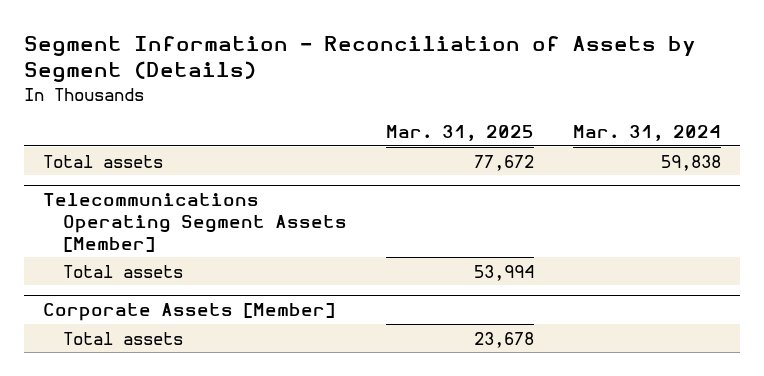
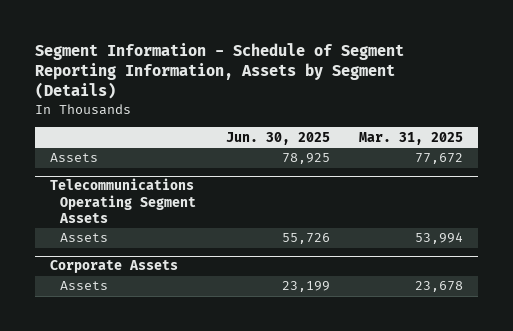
[23,35,696,83] Segment Information - Reconciliation of Assets by Segment (Details) -> [35,42,405,100] Segment Information - Schedule of Segment Reporting Information, Assets by Segment (Details)
[572,125,721,142] Mar. 31, 2024 -> none
none -> [225,131,330,145] Jun. 30, 2025
[43,154,164,168] Total assets -> [49,153,98,163] Assets
[43,193,347,252] Telecommunications Operating Segment Assets [Member] -> [49,178,196,223] Telecommunications Operating Segment Assets
[62,264,183,278] Total assets -> [59,233,108,243] Assets
[43,303,336,322] Corporate Assets [Member] -> [49,260,178,274] Corporate Assets
[62,331,183,345] Total assets -> [59,281,108,291] Assets

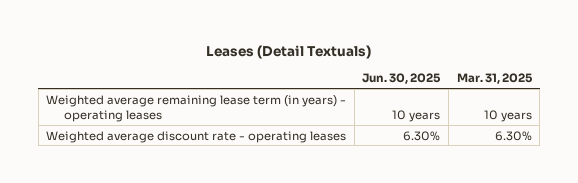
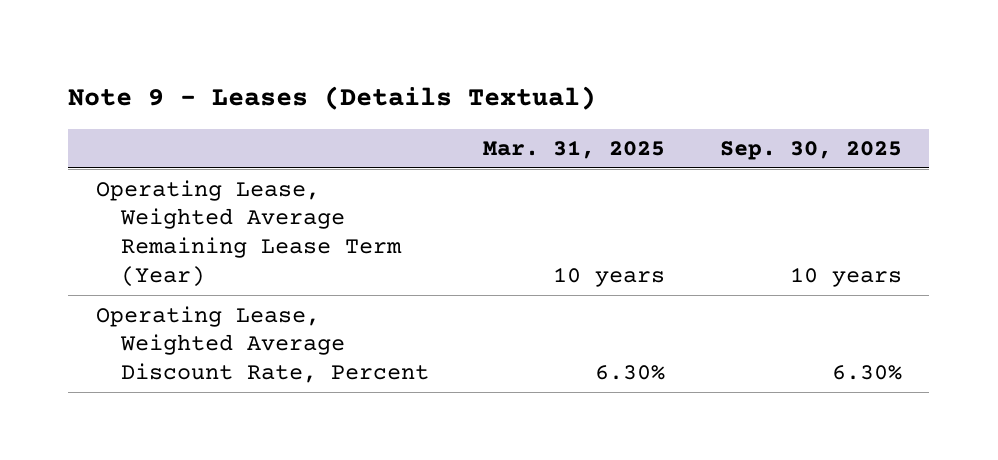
[205,45,371,60] Leases (Detail Textuals) -> [68,85,597,110] Note 9 - Leases (Details Textual)
[362,73,442,85] Jun. 30, 2025 -> none
none -> [719,141,902,161] Sep. 30, 2025
[46,94,347,122] Weighted average remaining lease term (in years) - operating leases -> [95,179,402,287] Operating Lease, Weighted Average Remaining Lease Term (Year)
[46,130,347,143] Weighted average discount rate - operating leases -> [95,305,429,384] Operating Lease, Weighted Average Discount Rate, Percent

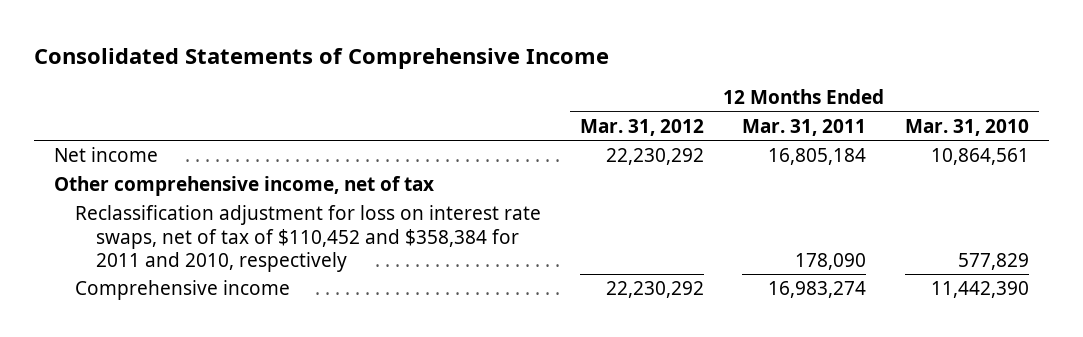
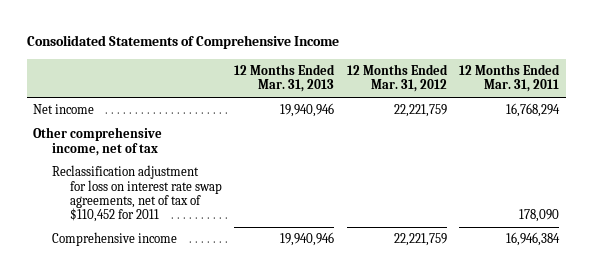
[905,118,1030,136] Mar. 31, 2010 -> none
none -> [234,63,336,93] 12 Months Ended Mar. 31, 2013
[605,148,704,166] 22,230,292 -> [393,104,447,118] 22,221,759
[768,148,867,166] 16,805,184 -> [506,103,561,118] 16,768,294
[74,205,541,272] Reclassification adjustment for loss on interest rate swaps, net of tax of $110,452 and $358,384 for 2011 and 2010, respectively -> [51,165,222,223] Reclassification adjustment for loss on interest rate swap agreements, net of tax of $110,452 for 2011
[605,281,704,299] 22,230,292 -> [393,233,447,247] 22,221,759
[768,281,867,299] 16,983,274 -> [506,232,561,247] 16,946,384

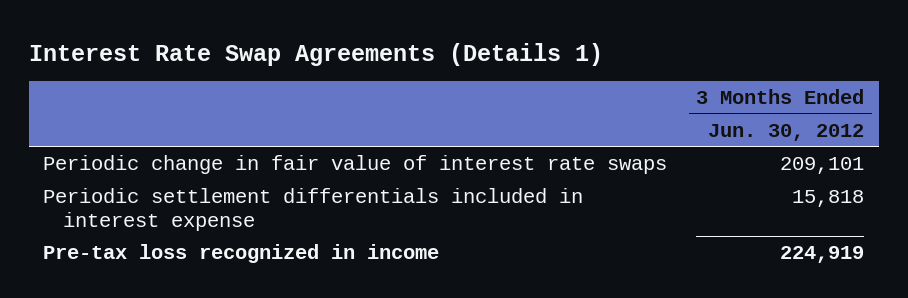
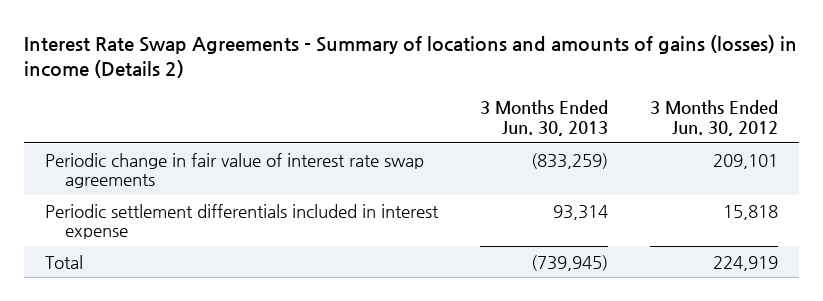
[28,42,603,66] Interest Rate Swap Agreements (Details 1) -> [23,34,797,79] Interest Rate Swap Agreements - Summary of locations and amounts of gains (losses) in income (Details 2)
none -> [480,100,609,136] 3 Months Ended Jun. 30, 2013
[43,155,668,175] Periodic change in fair value of interest rate swaps -> [44,152,424,188] Periodic change in fair value of interest rate swap agreements
[43,244,440,264] Pre-tax loss recognized in income -> [44,254,83,269] Total

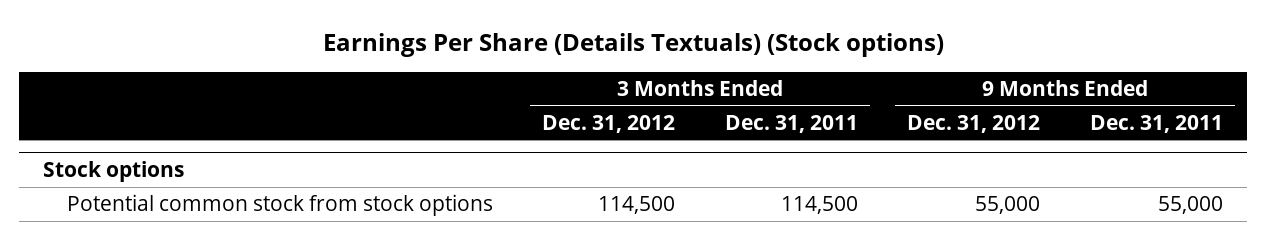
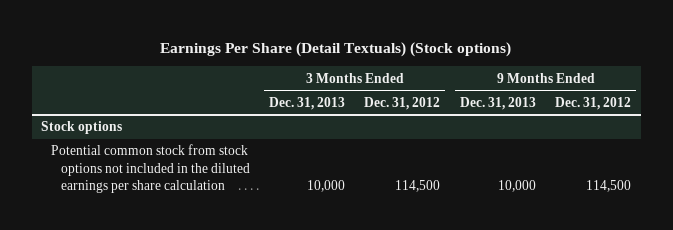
[322,32,944,57] Earnings Per Share (Details Textuals) (Stock options) -> [160,41,512,57] Earnings Per Share (Detail Textuals) (Stock options)
[724,114,858,133] Dec. 31, 2011 -> none
[1089,114,1223,133] Dec. 31, 2011 -> none
none -> [269,96,346,110] Dec. 31, 2013
none -> [459,96,536,110] Dec. 31, 2013
[66,194,493,217] Potential common stock from stock options -> [51,144,250,194] Potential common stock from stock options not included in the diluted earnings per share calculation
[975,196,1041,215] 55,000 -> [586,180,632,193] 114,500

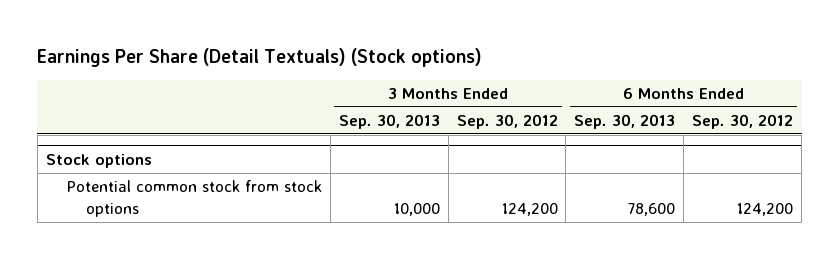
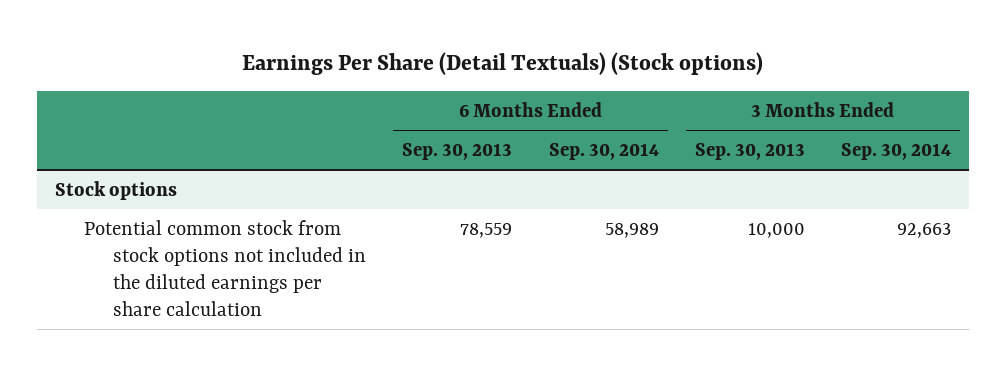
[456,114,558,130] Sep. 30, 2012 -> none
[692,114,794,130] Sep. 30, 2012 -> none
none -> [548,143,659,161] Sep. 30, 2014
none -> [841,143,952,161] Sep. 30, 2014
[65,180,322,217] Potential common stock from stock options -> [83,219,367,316] Potential common stock from stock options not included in the diluted earnings per share calculation
[628,202,676,216] 78,600 -> [460,222,513,238] 78,559

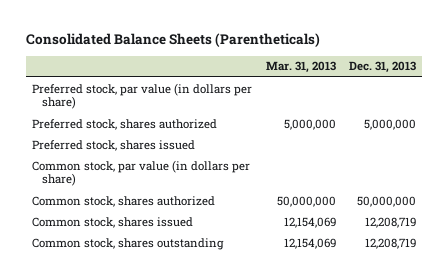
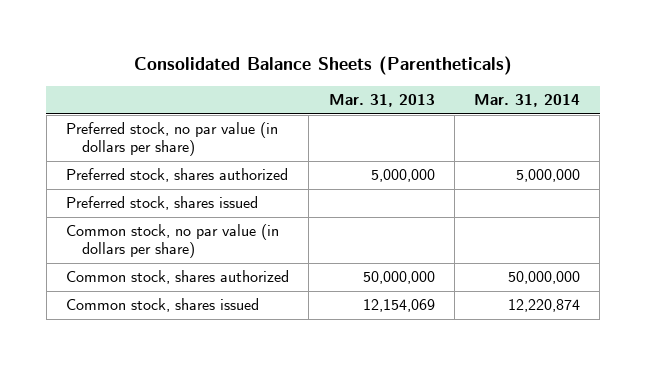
[348,61,416,74] Dec. 31, 2013 -> none
none -> [474,94,581,108] Mar. 31, 2014
[32,82,253,110] Preferred stock, par value (in dollars per share) -> [66,122,279,157] Preferred stock, no par value (in dollars per share)
[32,159,251,187] Common stock, par value (in dollars per share) -> [66,224,280,259] Common stock, no par value (in dollars per share)
[32,237,225,250] Common stock, shares outstanding -> none

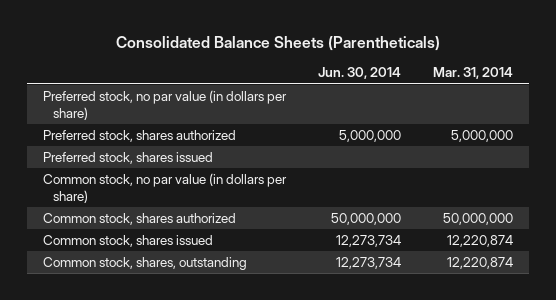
[328,94,435,108] Mar. 31, 2013 -> none
none -> [318,67,402,80] Jun. 30, 2014
none -> [42,257,247,271] Common stock, shares, outstanding

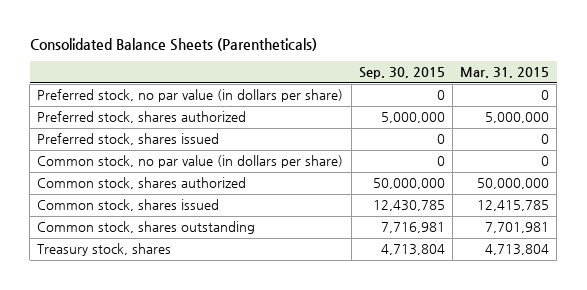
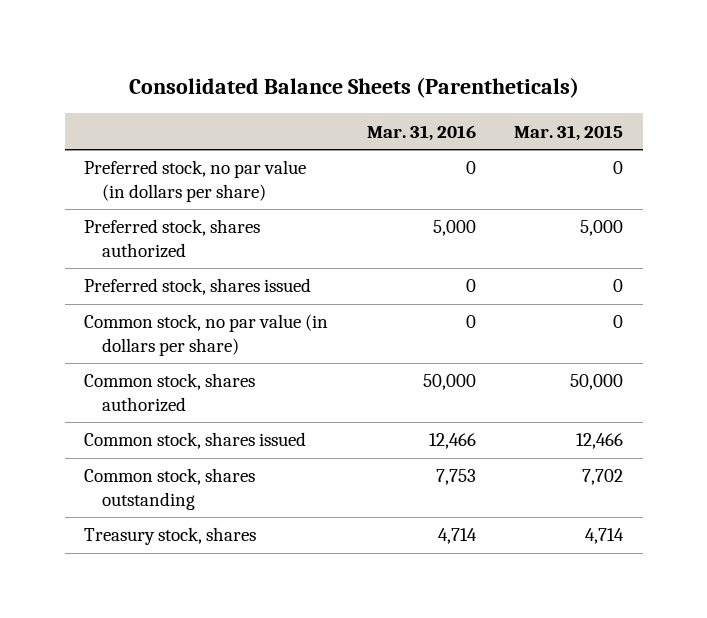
[358,67,445,80] Sep. 30, 2015 -> none
none -> [366,124,476,141] Mar. 31, 2016
[485,112,550,124] 5,000,000 -> [580,220,624,237] 5,000
[477,178,550,190] 50,000,000 -> [570,374,624,391] 50,000
[477,200,550,212] 12,415,785 -> [576,433,624,450] 12,466
[485,222,550,234] 7,701,981 -> [582,469,624,486] 7,702
[485,244,550,256] 4,713,804 -> [585,528,625,545] 4,714

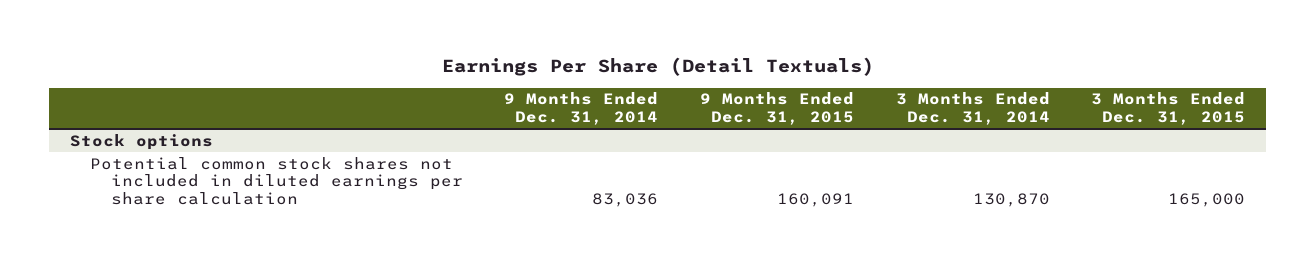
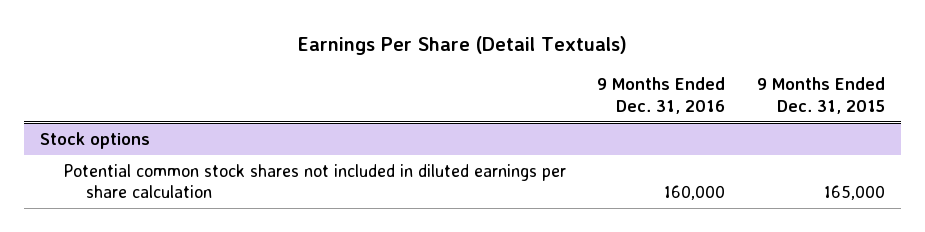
[504,92,659,126] 9 Months Ended Dec. 31, 2014 -> none
[895,92,1050,126] 3 Months Ended Dec. 31, 2014 -> none
[1091,92,1246,126] 3 Months Ended Dec. 31, 2015 -> none
none -> [597,77,726,114] 9 Months Ended Dec. 31, 2016
[776,193,854,208] 160,091 -> [824,185,886,201] 165,000

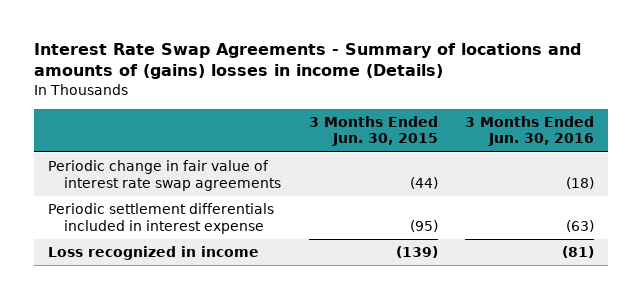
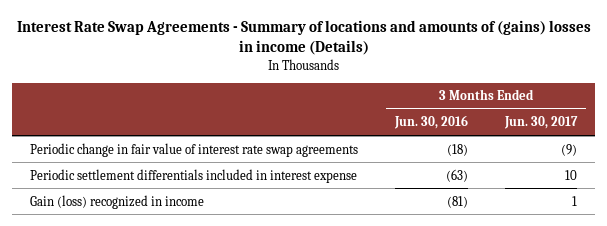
[308,115,438,147] 3 Months Ended Jun. 30, 2015 -> none
none -> [504,116,579,130] Jun. 30, 2017
[47,246,259,261] Loss recognized in income -> [30,194,205,209] Gain (loss) recognized in income

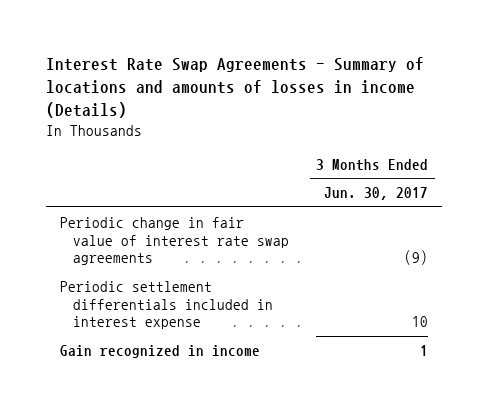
[16,19,591,56] Interest Rate Swap Agreements - Summary of locations and amounts of (gains) losses in income (Details) -> [46,56,425,118] Interest Rate Swap Agreements - Summary of locations and amounts of losses in income (Details)
[394,115,469,130] Jun. 30, 2016 -> none
[30,194,205,209] Gain (loss) recognized in income -> [59,344,260,358] Gain recognized in income

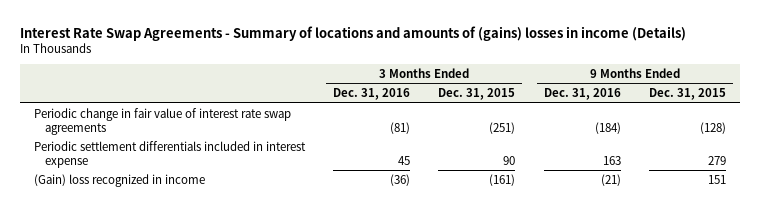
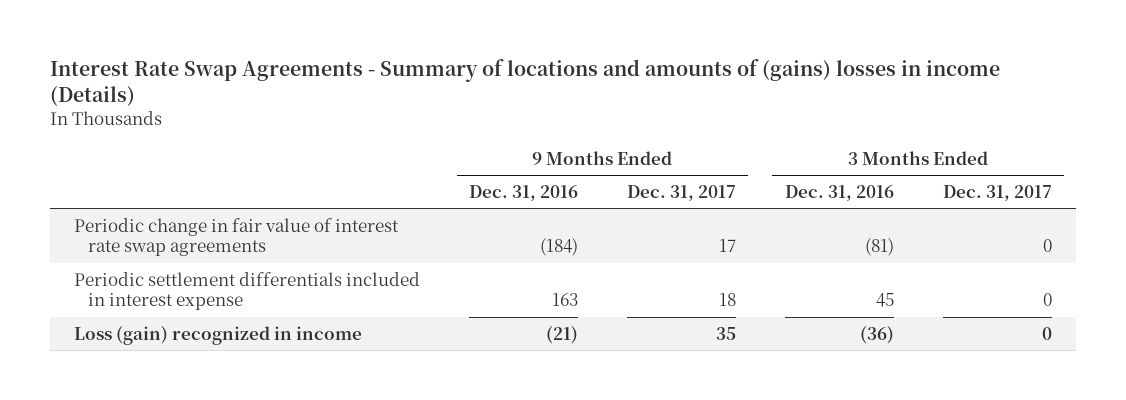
[438,88,516,101] Dec. 31, 2015 -> none
[648,88,726,101] Dec. 31, 2015 -> none
none -> [626,185,736,202] Dec. 31, 2017
none -> [942,185,1052,202] Dec. 31, 2017
[33,173,205,187] (Gain) loss recognized in income -> [74,325,363,345] Loss (gain) recognized in income

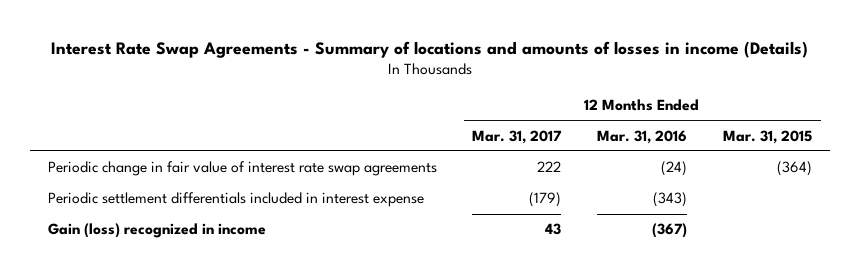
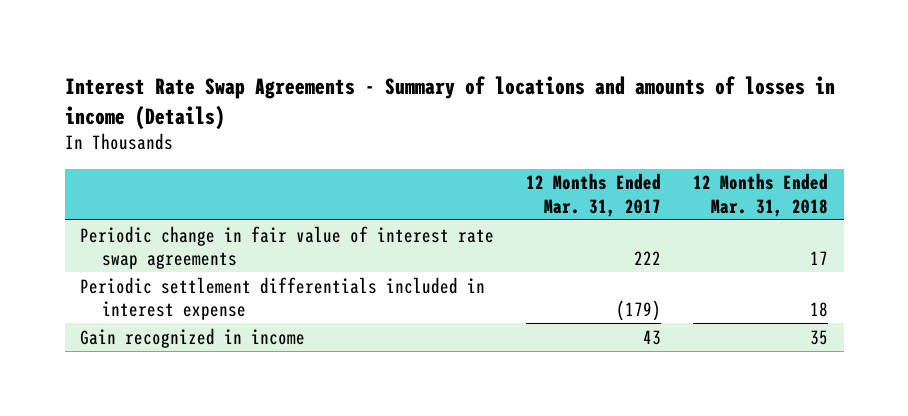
[597,129,688,144] Mar. 31, 2016 -> none
[723,129,813,144] Mar. 31, 2015 -> none
none -> [692,173,828,217] 12 Months Ended Mar. 31, 2018
[47,223,266,239] Gain (loss) recognized in income -> [80,327,306,348] Gain recognized in income

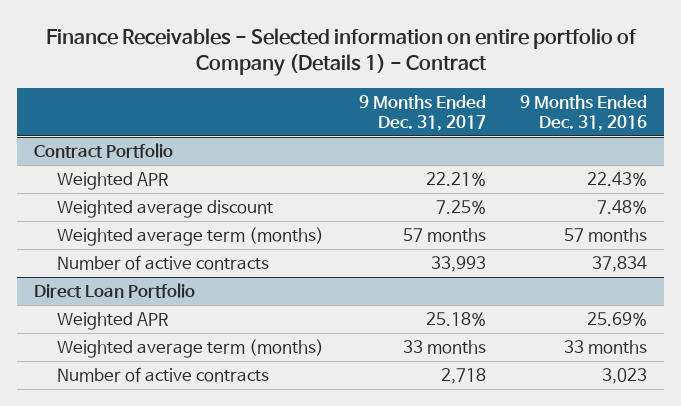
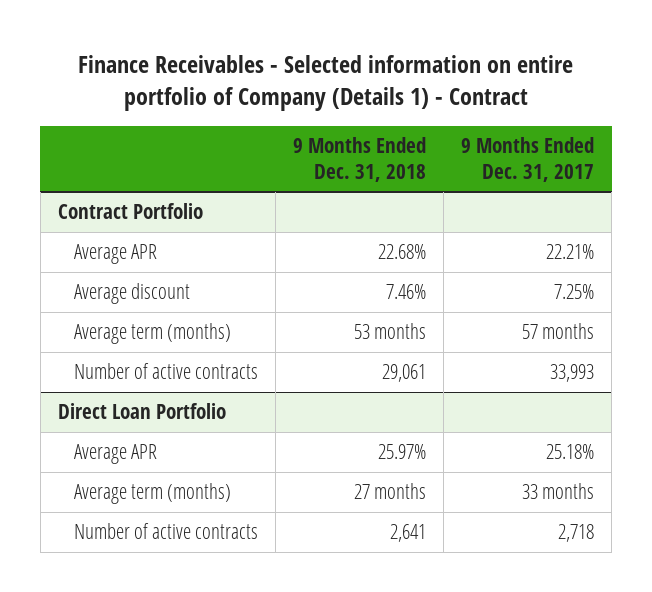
[520,94,648,132] 9 Months Ended Dec. 31, 2016 -> none
none -> [293,137,427,182] 9 Months Ended Dec. 31, 2018
[57,172,170,191] Weighted APR -> [74,244,158,265] Average APR
[57,200,274,219] Weighted average discount -> [74,283,191,305] Average discount
[57,227,325,247] Weighted average term (months) -> [74,323,232,345] Average term (months)
[57,312,170,331] Weighted APR -> [74,444,158,465] Average APR
[57,339,325,359] Weighted average term (months) -> [74,483,232,505] Average term (months)

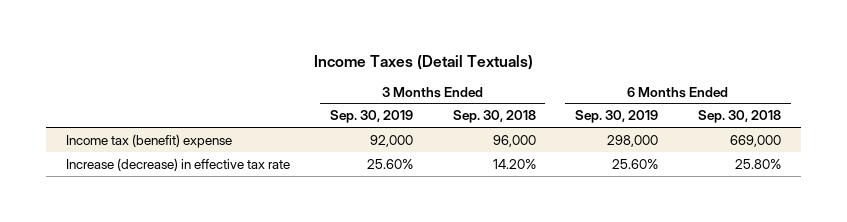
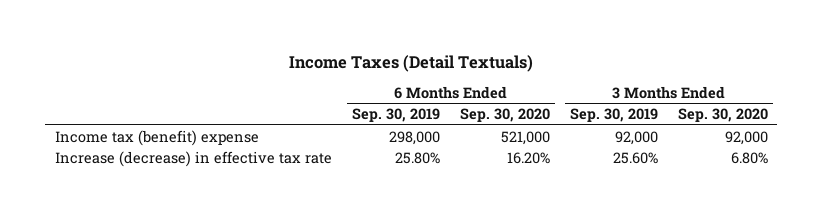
[452,110,536,124] Sep. 30, 2018 -> none
[698,110,782,124] Sep. 30, 2018 -> none
none -> [459,108,550,123] Sep. 30, 2020
none -> [677,108,768,123] Sep. 30, 2020
[612,158,659,169] 25.60% -> [395,151,441,164] 25.80%

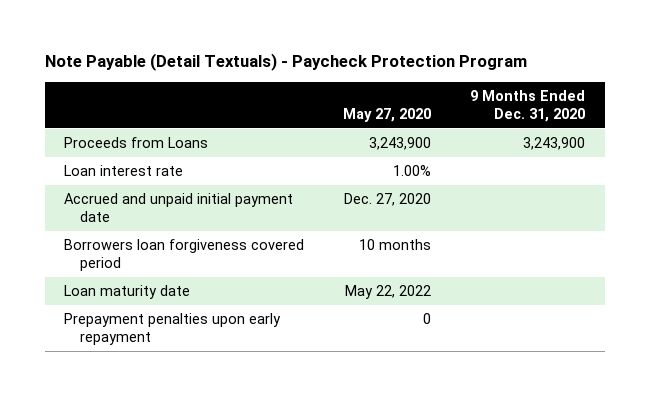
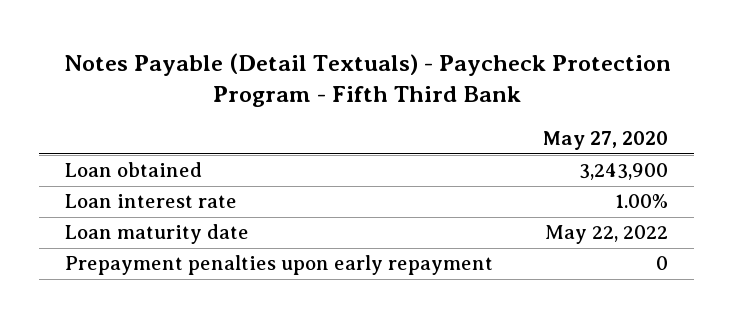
[44,53,527,72] Note Payable (Detail Textuals) - Paycheck Protection Program -> [63,52,671,108] Notes Payable (Detail Textuals) - Paycheck Protection Program - Fifth Third Bank
[470,89,586,123] 9 Months Ended Dec. 31, 2020 -> none
[64,137,209,149] Proceeds from Loans -> [64,162,202,178] Loan obtained
[64,193,294,223] Accrued and unpaid initial payment date -> none
[64,239,305,272] Borrowers loan forgiveness covered period -> none

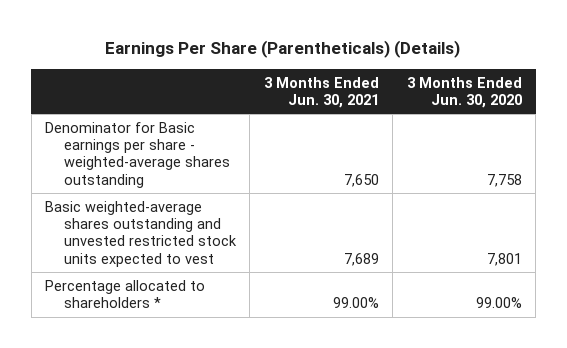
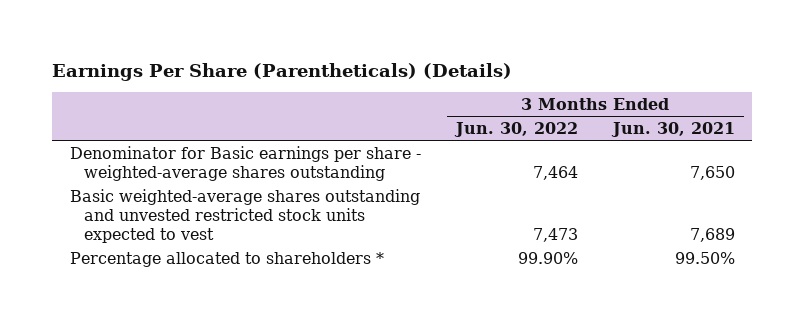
[406,76,522,108] 3 Months Ended Jun. 30, 2020 -> none
none -> [453,121,578,137] Jun. 30, 2022
[332,297,379,309] 99.00% -> [674,251,735,264] 99.50%

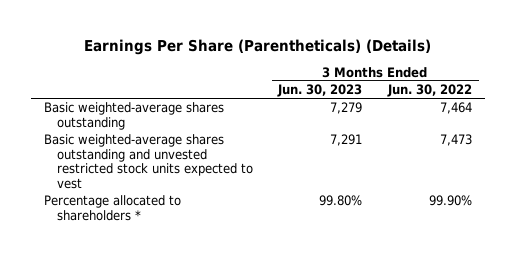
[610,121,735,137] Jun. 30, 2021 -> none
none -> [277,84,363,98] Jun. 30, 2023
[69,145,421,181] Denominator for Basic earnings per share - weighted-average shares outstanding -> [43,102,224,130] Basic weighted-average shares outstanding

